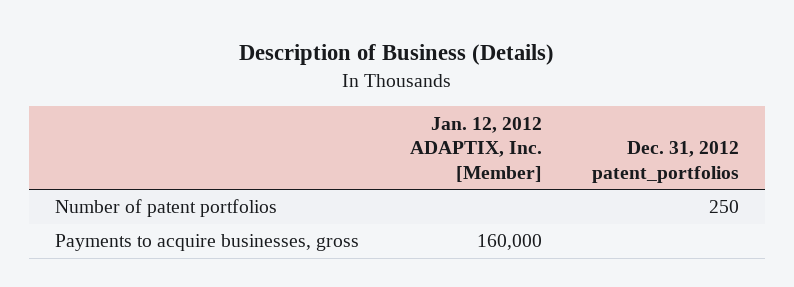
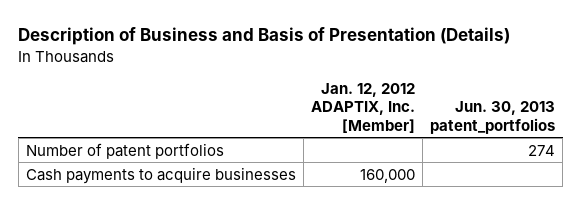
[239,44,555,66] Description of Business (Details) -> [18,27,511,46] Description of Business and Basis of Presentation (Details)
[592,141,740,183] Dec. 31, 2012 patent_portfolios -> none
none -> [430,101,556,134] Jun. 30, 2013 patent_portfolios
[54,234,359,252] Payments to acquire businesses, gross -> [25,166,296,184] Cash payments to acquire businesses

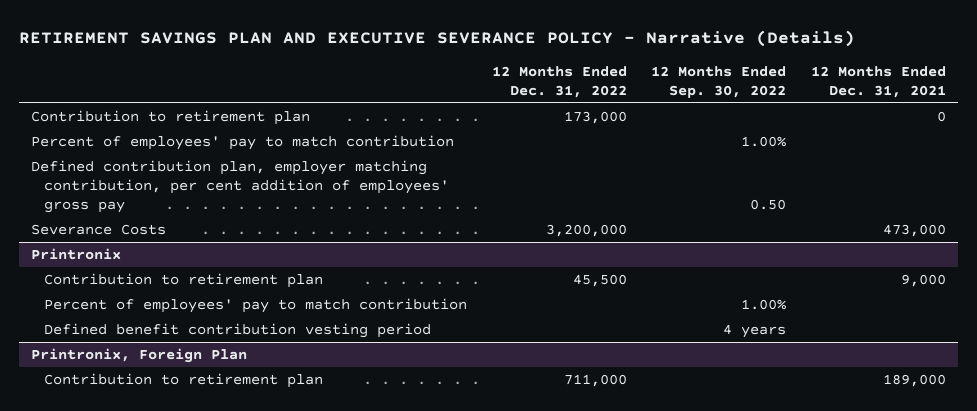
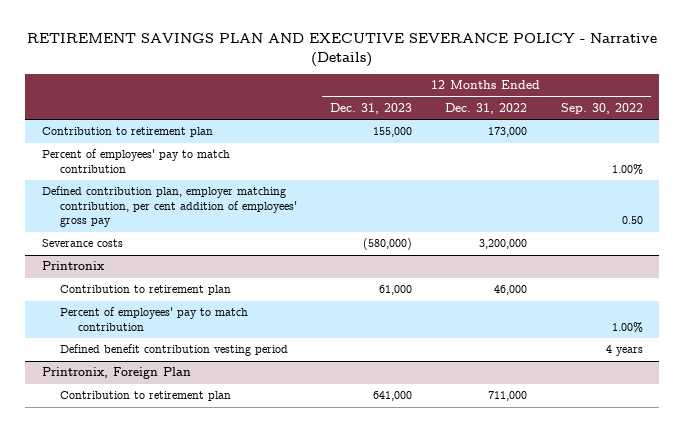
[810,65,946,98] 12 Months Ended Dec. 31, 2021 -> none
none -> [330,102,413,114] Dec. 31, 2023
[31,224,167,236] Severance Costs -> [41,239,123,248] Severance costs
[572,274,627,288] 45,500 -> [494,285,528,296] 46,000

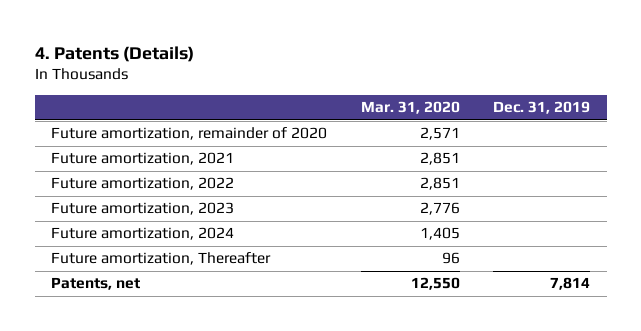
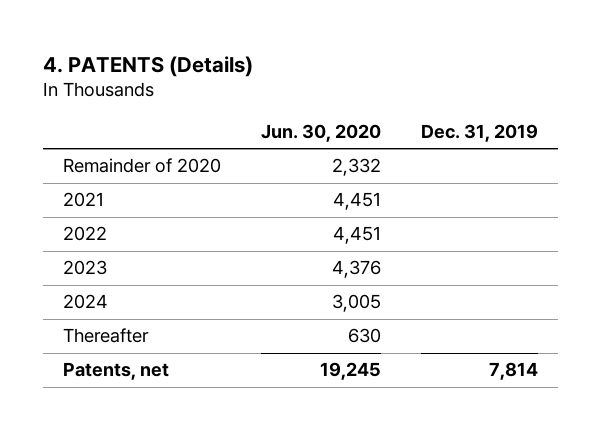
[34,45,194,62] 4. Patents (Details) -> [43,55,254,77] 4. PATENTS (Details)
[360,101,460,115] Mar. 31, 2020 -> none
none -> [260,123,381,142] Jun. 30, 2020
[51,127,328,141] Future amortization, remainder of 2020 -> [63,158,222,174] Remainder of 2020
[51,152,235,166] Future amortization, 2021 -> [63,192,105,208] 2021
[51,177,235,191] Future amortization, 2022 -> [63,226,108,242] 2022
[51,202,235,216] Future amortization, 2023 -> [63,260,108,276] 2023
[51,227,235,241] Future amortization, 2024 -> [63,294,109,310] 2024
[51,252,272,266] Future amortization, Thereafter -> [63,328,150,344] Thereafter

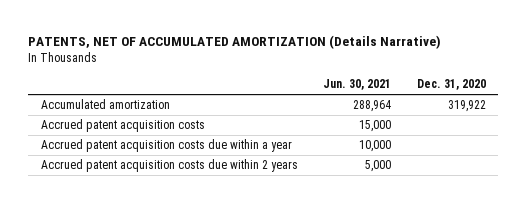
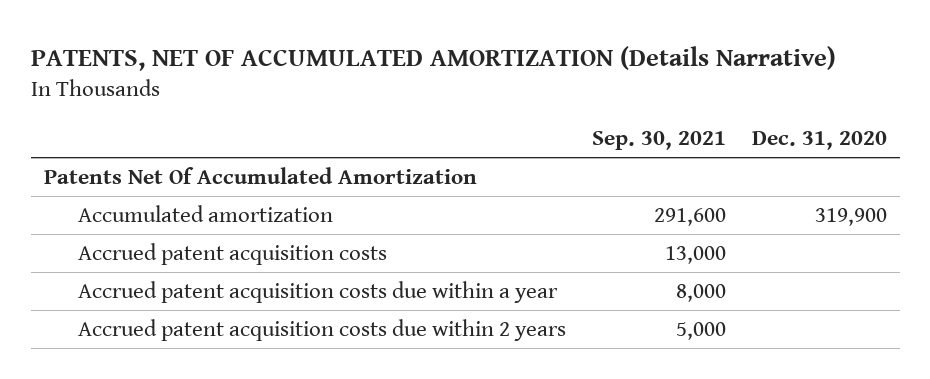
[323,79,392,91] Jun. 30, 2021 -> none
none -> [591,131,726,151] Sep. 30, 2021
none -> [43,167,477,185] Patents Net Of Accumulated Amortization
[447,100,486,113] 319,922 -> [814,208,887,227] 319,900

